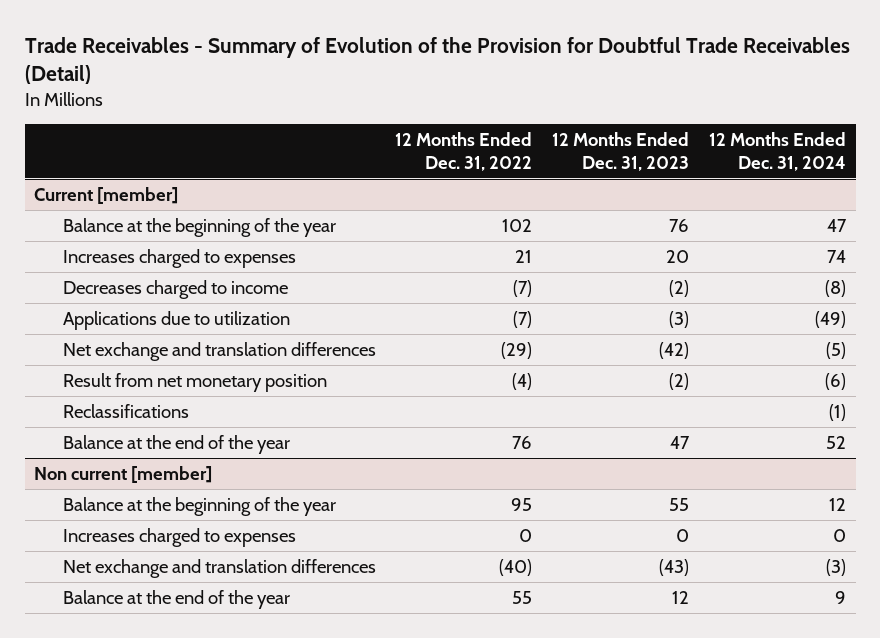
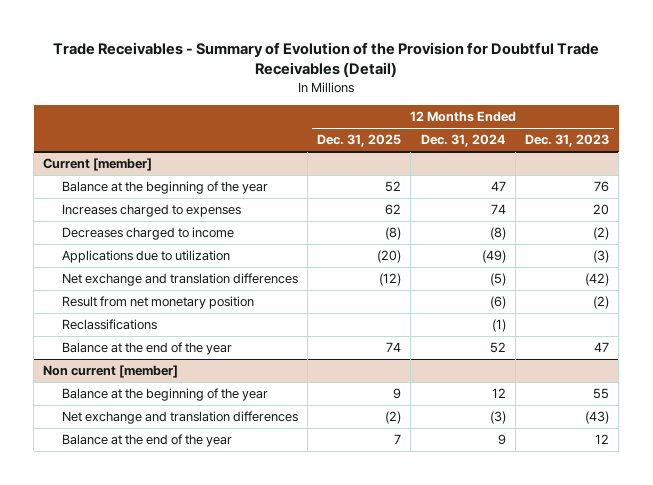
[395,131,533,171] 12 Months Ended Dec. 31, 2022 -> none
none -> [317,134,402,148] Dec. 31, 2025
[62,527,296,547] Increases charged to expenses -> none

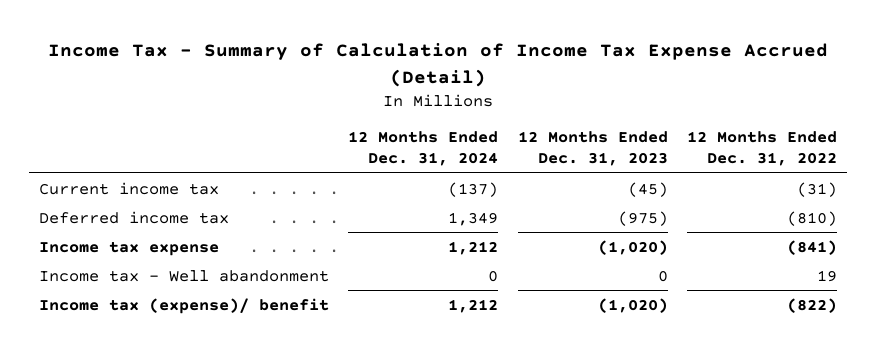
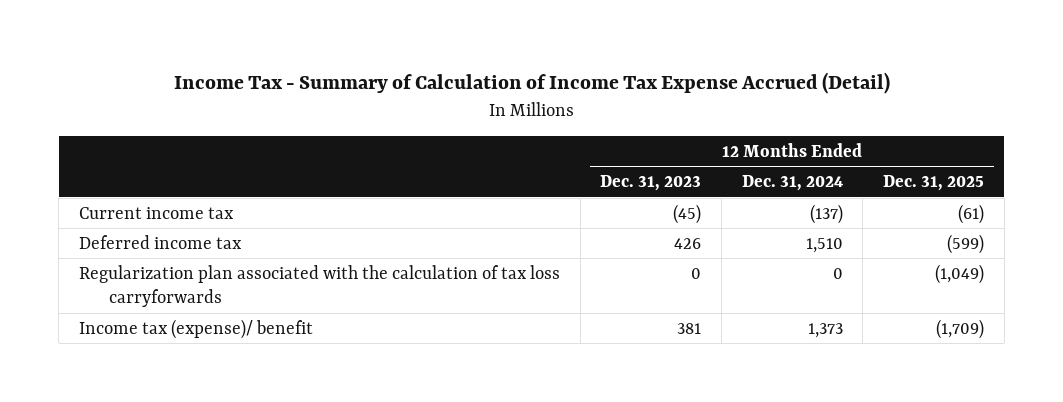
[686,131,837,167] 12 Months Ended Dec. 31, 2022 -> none
none -> [883,175,985,192] Dec. 31, 2025
[39,240,220,256] Income tax expense -> none
[39,269,330,282] Income tax - Well abandonment -> none
[448,211,499,226] 1,349 -> [805,237,843,253] 1,510
[617,210,668,226] (975) -> [674,237,702,249] 426
none -> [78,264,560,308] Regularization plan associated with the calculation of tax loss carryforwards
[448,298,499,313] 1,212 -> [807,322,843,338] 1,373
[597,297,668,313] (1,020) -> [677,322,702,334] 381

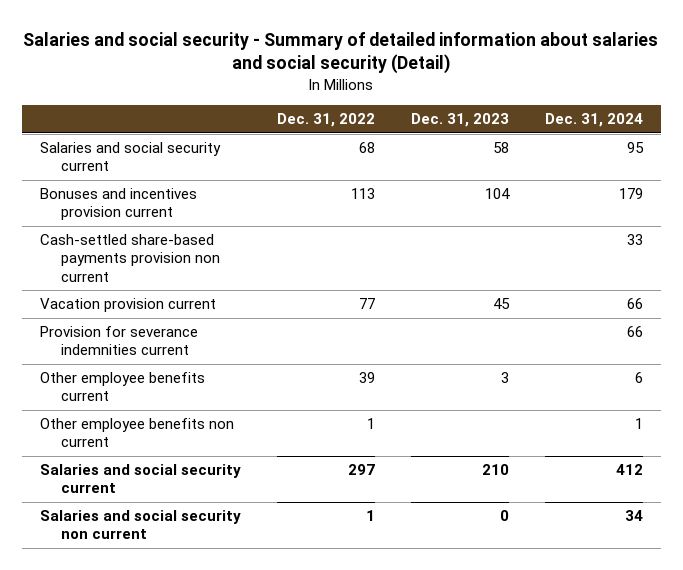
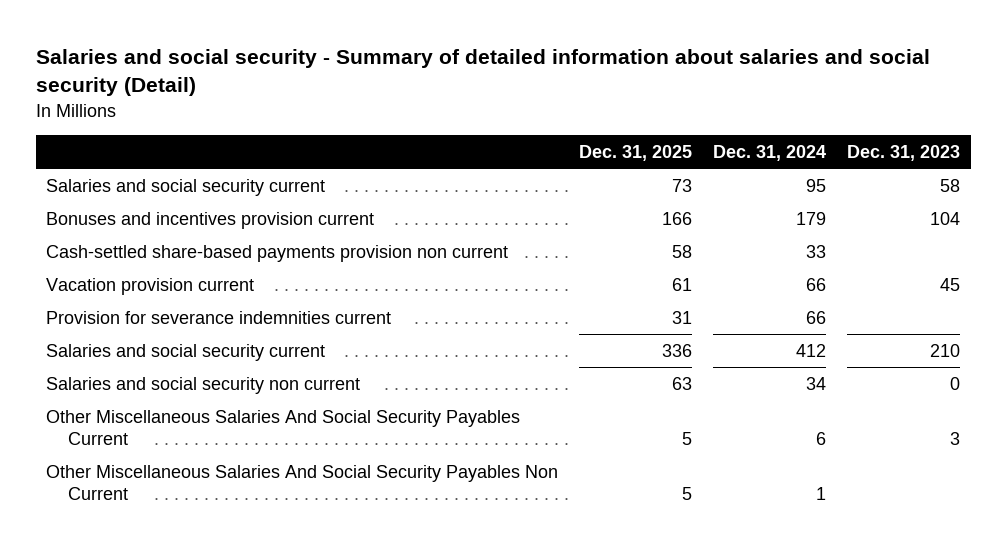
[276,113,375,128] Dec. 31, 2022 -> none
none -> [579,144,693,161] Dec. 31, 2025
[39,372,205,402] Other employee benefits current -> none
[39,418,234,448] Other employee benefits non current -> none
none -> [46,409,521,446] Other Miscellaneous Salaries And Social Security Payables Current
none -> [46,464,559,501] Other Miscellaneous Salaries And Social Security Payables Non Current

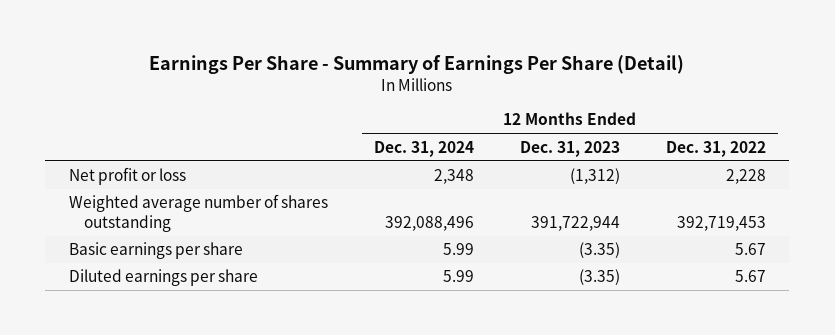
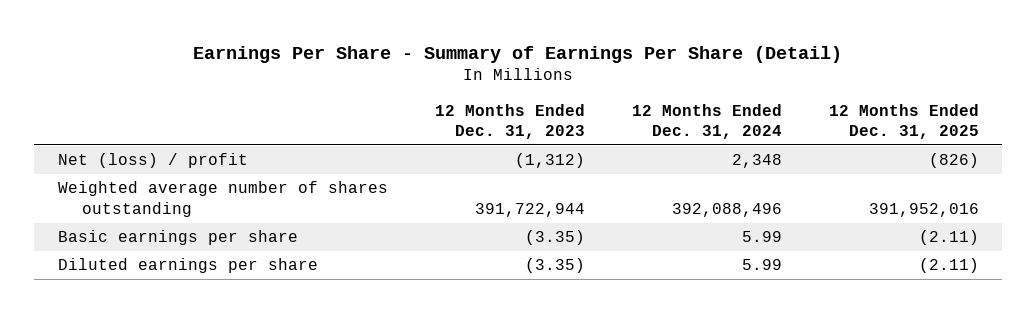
[665,140,766,157] Dec. 31, 2022 -> none
none -> [828,103,979,140] 12 Months Ended Dec. 31, 2025
[68,167,186,186] Net profit or loss -> [57,153,248,169] Net (loss) / profit

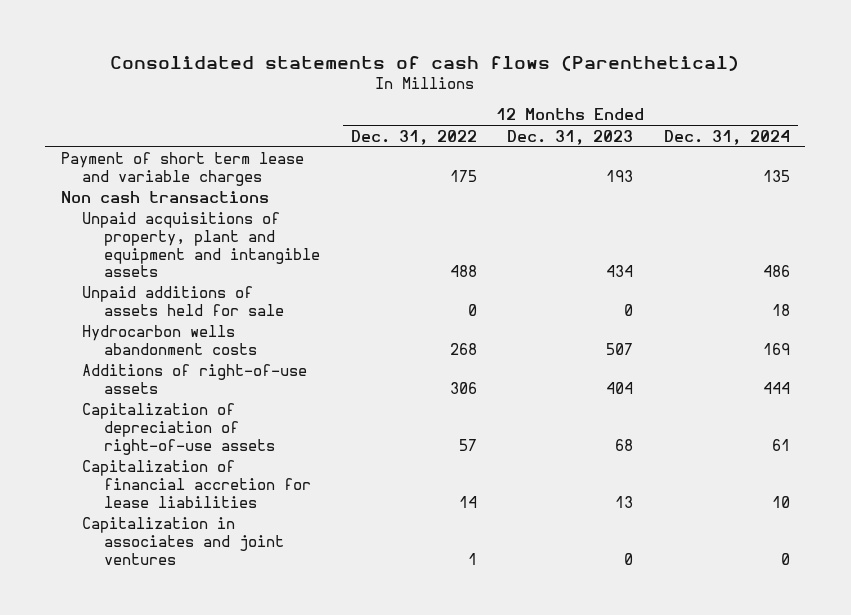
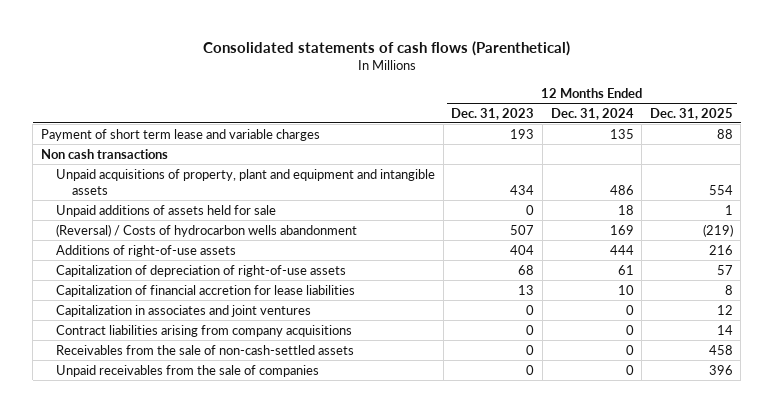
[350,129,477,145] Dec. 31, 2022 -> none
none -> [649,107,733,120] Dec. 31, 2025
[82,325,258,356] Hydrocarbon wells abandonment costs -> [56,223,358,237] (Reversal) / Costs of hydrocarbon wells abandonment
none -> [56,324,353,337] Contract liabilities arising from company acquisitions
none -> [56,344,355,355] Receivables from the sale of non-cash-settled assets
none -> [56,364,320,377] Unpaid receivables from the sale of companies

